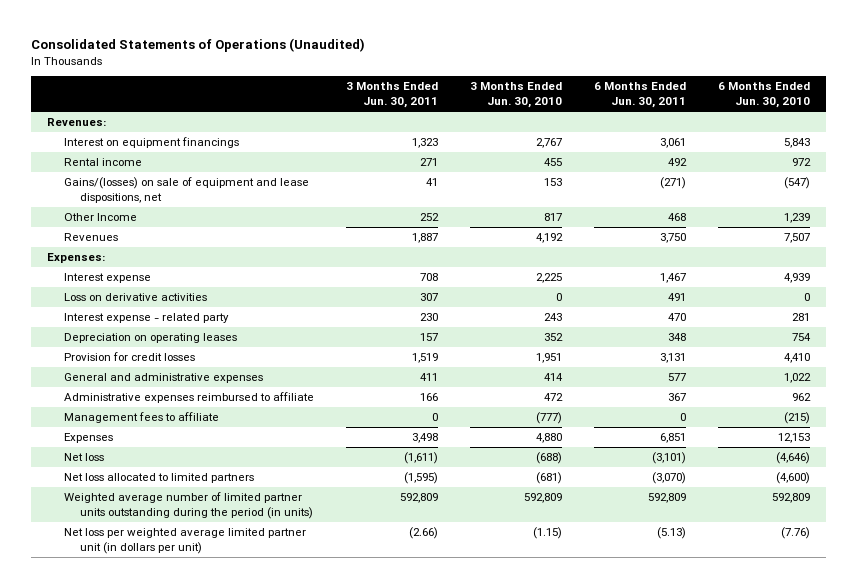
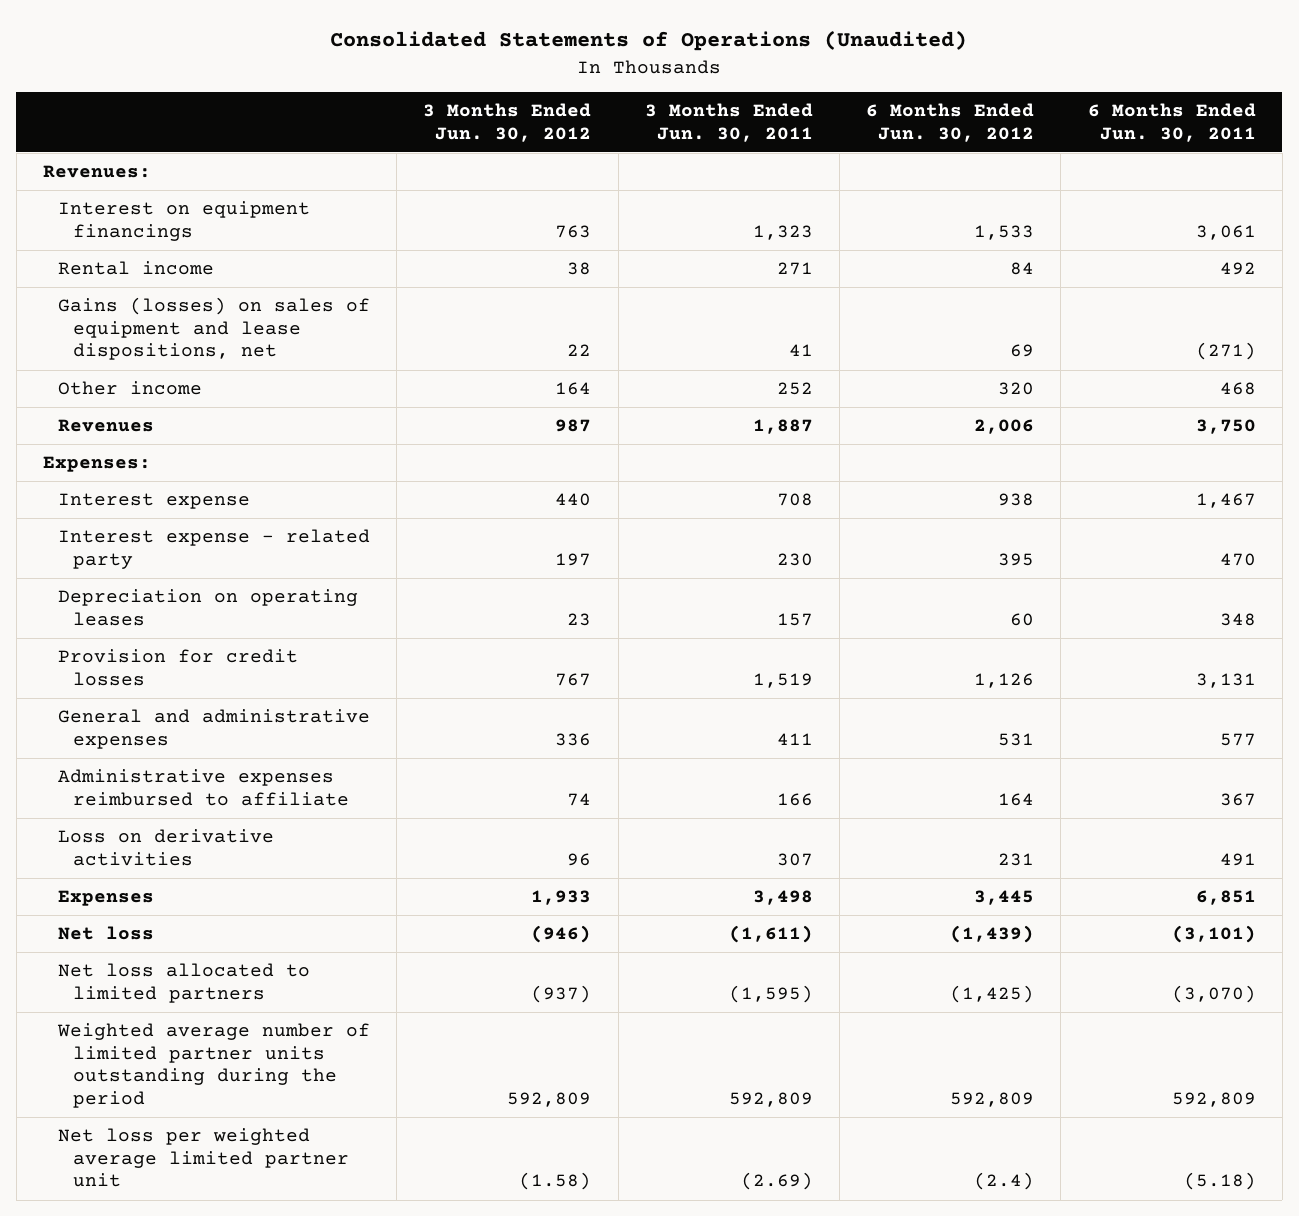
[469,82,562,109] 3 Months Ended Jun. 30, 2010 -> none
[717,82,810,109] 6 Months Ended Jun. 30, 2010 -> none
none -> [423,103,592,142] 3 Months Ended Jun. 30, 2012
none -> [866,103,1035,142] 6 Months Ended Jun. 30, 2012
[63,177,309,204] Gains/(losses) on sale of equipment and lease dispositions, net -> [57,297,370,361] Gains (losses) on sales of equipment and lease dispositions, net
[63,213,137,222] Other Income -> [57,381,202,396] Other income
[63,412,219,424] Management fees to affiliate -> none
[63,293,207,302] Loss on derivative activities -> [57,829,274,866] Loss on derivative activities
[63,492,314,520] Weighted average number of limited partner units outstanding during the period (in units) -> [56,1023,370,1108] Weighted average number of limited partner units outstanding during the period
[63,528,306,555] Net loss per weighted average limited partner unit (in dollars per unit) -> [57,1128,349,1188] Net loss per weighted average limited partner unit
[408,527,438,540] (2.66) -> [740,1172,813,1191] (2.69)
[656,527,686,540] (5.13) -> [1183,1172,1256,1191] (5.18)

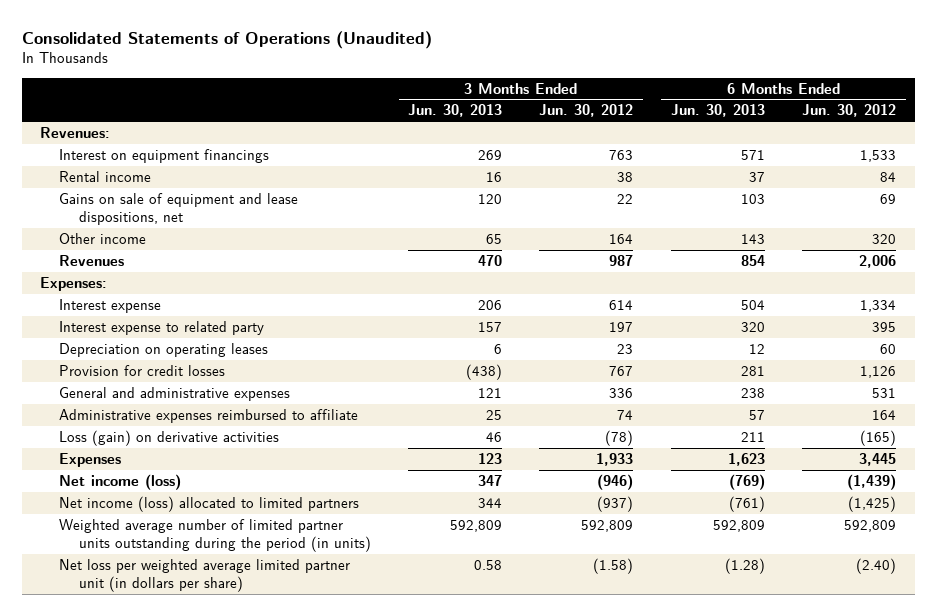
[644,103,813,142] 3 Months Ended Jun. 30, 2011 -> none
[1087,103,1256,142] 6 Months Ended Jun. 30, 2011 -> none
none -> [407,104,502,118] Jun. 30, 2013
none -> [670,104,765,118] Jun. 30, 2013
[57,297,370,361] Gains (losses) on sales of equipment and lease dispositions, net -> [59,192,299,225] Gains on sale of equipment and lease dispositions, net
[555,493,592,507] 440 -> [609,299,634,310] 614
[998,493,1035,507] 938 -> [860,299,897,312] 1,334
[57,529,370,569] Interest expense - related party -> [59,320,265,335] Interest expense to related party
[57,829,274,866] Loss on derivative activities -> [59,429,280,446] Loss (gain) on derivative activities
[567,852,592,866] 96 -> [605,429,634,446] (78)
[998,852,1035,866] 231 -> [860,429,897,446] (165)
[57,926,154,941] Net loss -> [59,473,182,490] Net income (loss)
[57,963,310,1003] Net loss allocated to limited partners -> [59,495,360,512] Net income (loss) allocated to limited partners
[56,1023,370,1108] Weighted average number of limited partner units outstanding during the period -> [59,518,371,552] Weighted average number of limited partner units outstanding during the period (in units)
[57,1128,349,1188] Net loss per weighted average limited partner unit -> [59,558,351,592] Net loss per weighted average limited partner unit (in dollars per share)
[974,1172,1035,1191] (2.4) -> [856,557,897,574] (2.40)

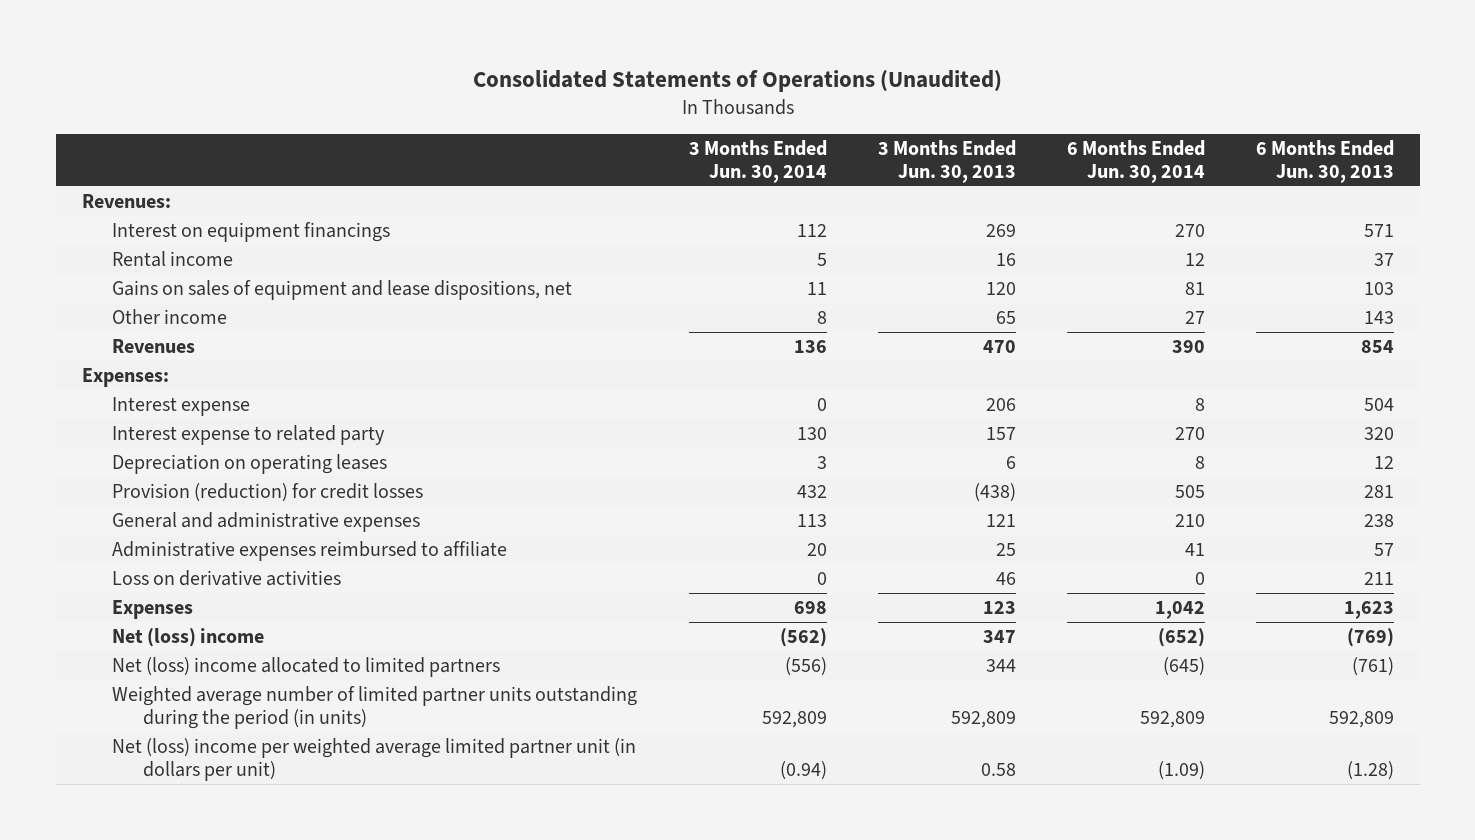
[539,104,634,118] Jun. 30, 2012 -> none
[802,104,897,118] Jun. 30, 2012 -> none
none -> [688,139,827,184] 3 Months Ended Jun. 30, 2014
none -> [1066,139,1205,184] 6 Months Ended Jun. 30, 2014
[59,192,299,225] Gains on sale of equipment and lease dispositions, net -> [112,280,573,301] Gains on sales of equipment and lease dispositions, net
[59,364,226,376] Provision for credit losses -> [112,483,424,503] Provision (reduction) for credit losses
[59,429,280,446] Loss (gain) on derivative activities -> [112,570,342,587] Loss on derivative activities
[59,473,182,490] Net income (loss) -> [112,628,265,648] Net (loss) income
[59,495,360,512] Net income (loss) allocated to limited partners -> [112,657,501,678] Net (loss) income allocated to limited partners
[59,558,351,592] Net loss per weighted average limited partner unit (in dollars per share) -> [112,738,637,782] Net (loss) income per weighted average limited partner unit (in dollars per unit)

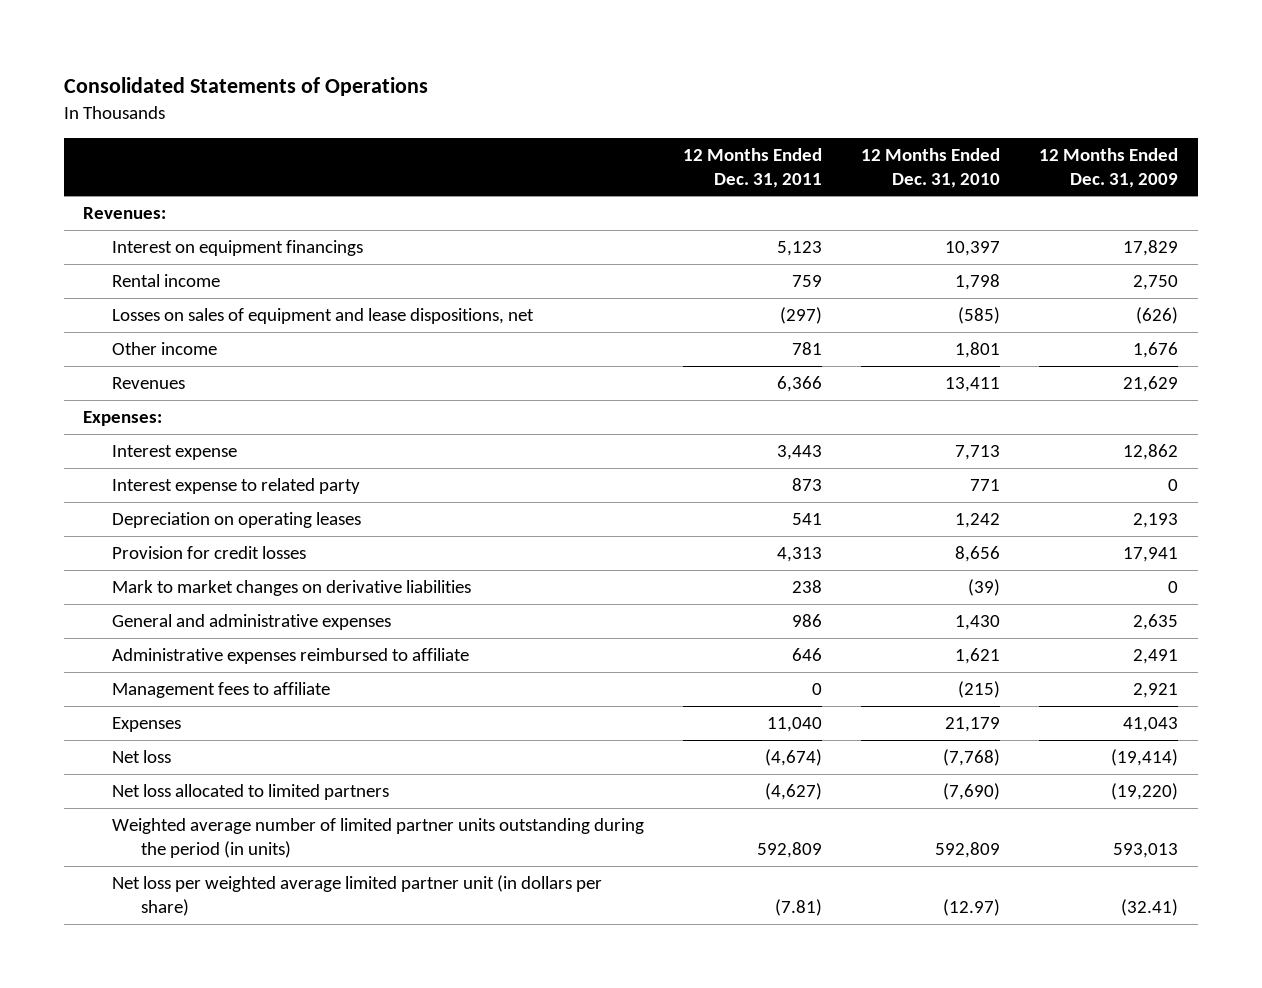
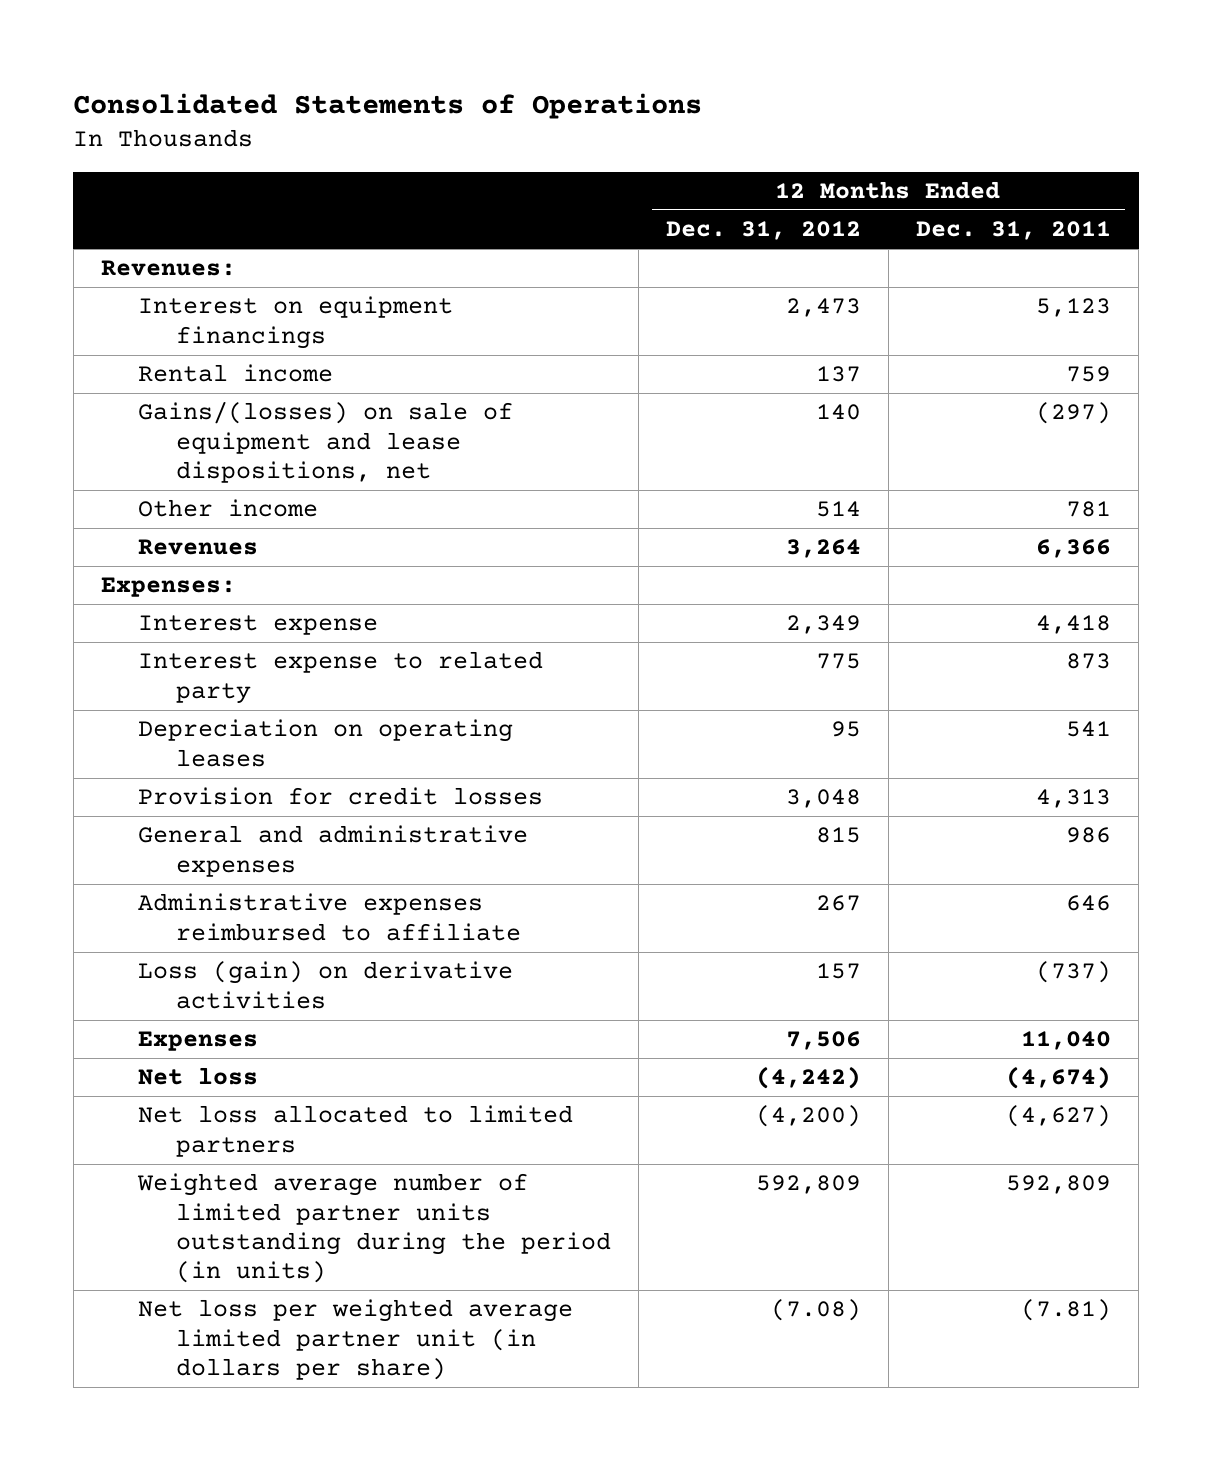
[861,147,1001,188] 12 Months Ended Dec. 31, 2010 -> none
[1039,147,1179,188] 12 Months Ended Dec. 31, 2009 -> none
none -> [665,221,861,241] Dec. 31, 2012
[112,308,535,325] Losses on sales of equipment and lease dispositions, net -> [138,401,514,483] Gains/(losses) on sale of equipment and lease dispositions, net
[777,445,823,461] 3,443 -> [1036,615,1112,635] 4,418
[112,580,472,597] Mark to market changes on derivative liabilities -> none
[112,682,331,699] Management fees to affiliate -> none
none -> [138,961,514,1009] Loss (gain) on derivative activities

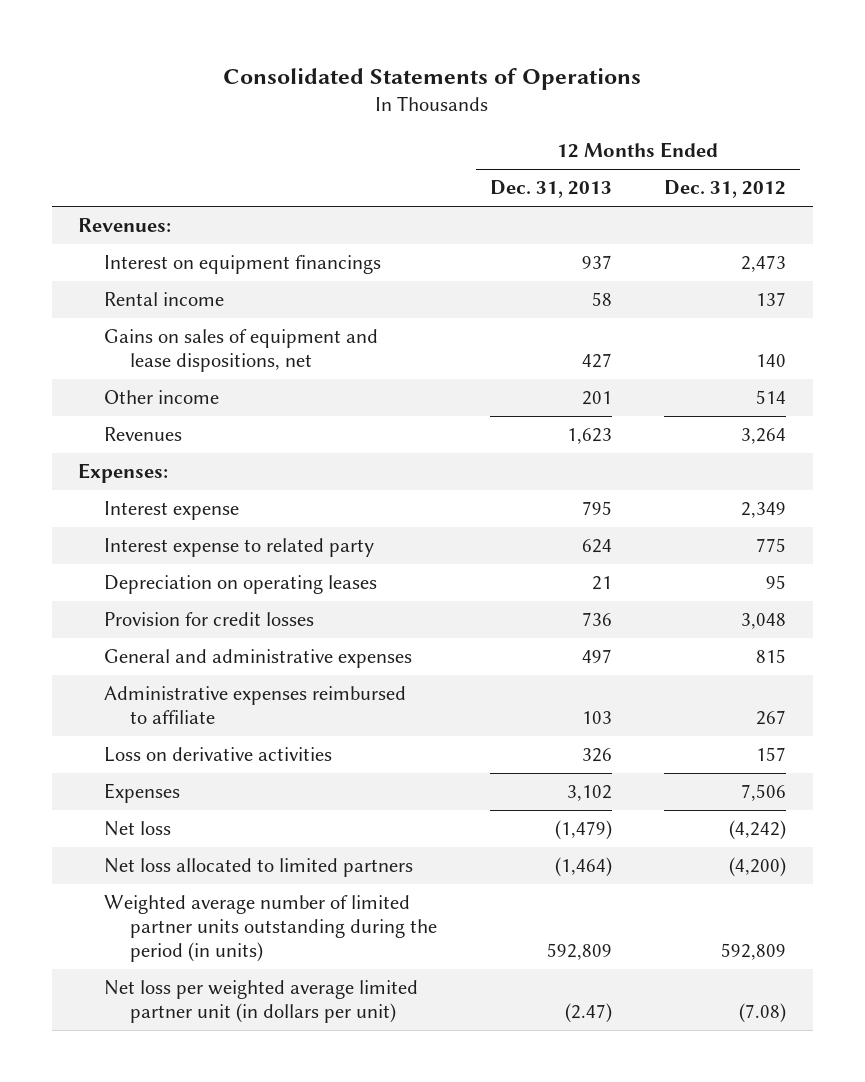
[916,221,1112,241] Dec. 31, 2011 -> none
none -> [489,180,612,199] Dec. 31, 2013
[138,401,514,483] Gains/(losses) on sale of equipment and lease dispositions, net -> [103,329,378,373] Gains on sales of equipment and lease dispositions, net
[138,961,514,1009] Loss (gain) on derivative activities -> [103,747,332,763] Loss on derivative activities
[138,1299,574,1380] Net loss per weighted average limited partner unit (in dollars per share) -> [103,980,418,1024] Net loss per weighted average limited partner unit (in dollars per unit)

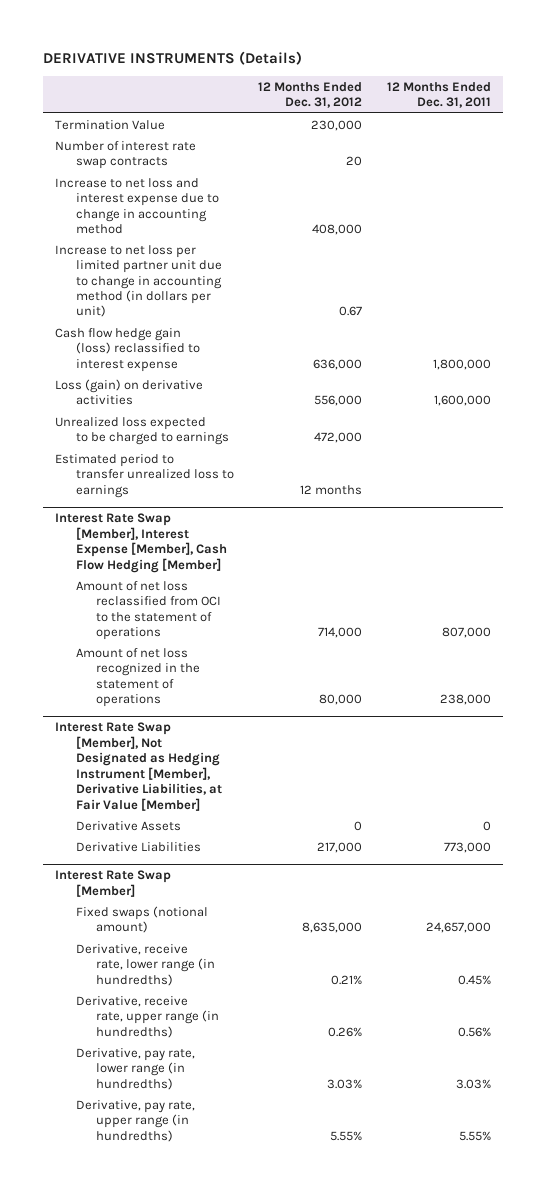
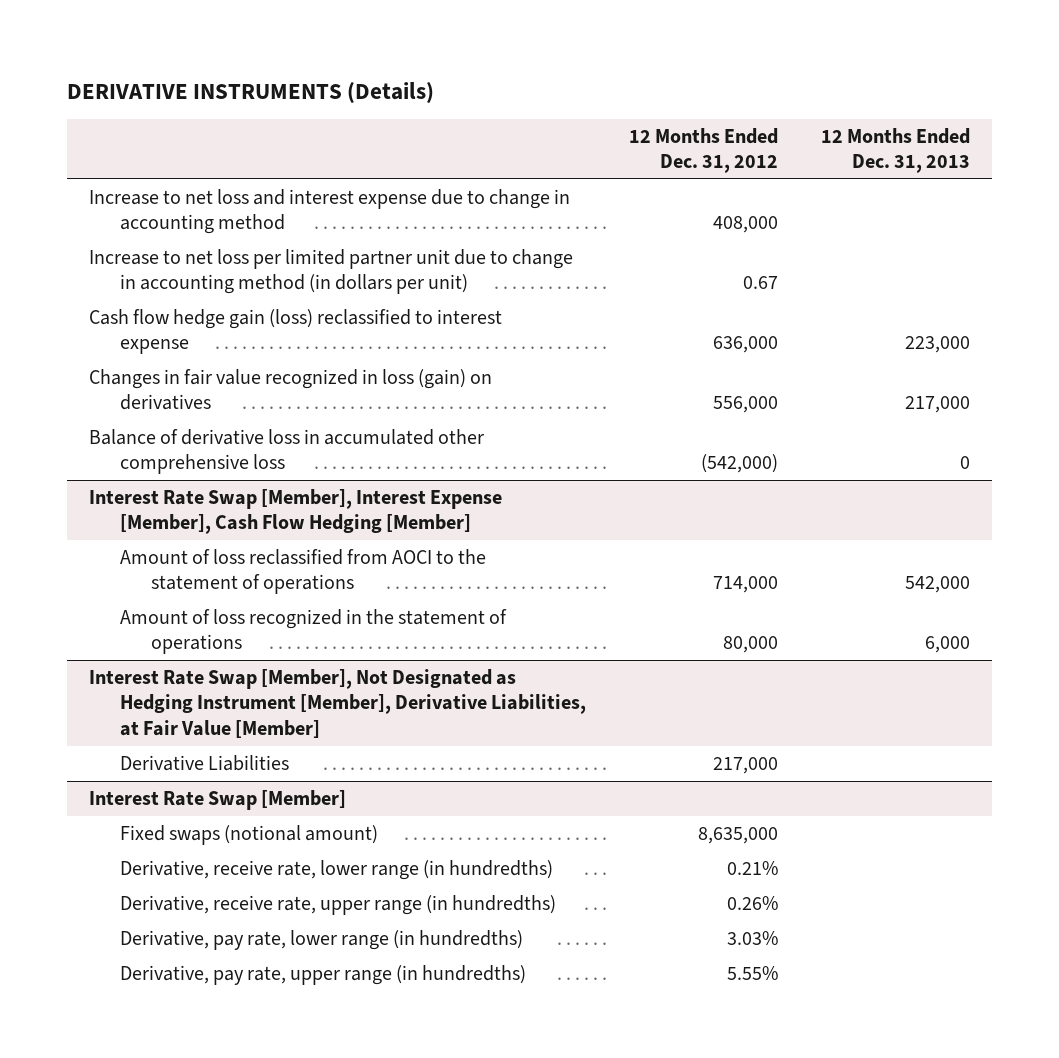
[386,81,491,109] 12 Months Ended Dec. 31, 2011 -> none
none -> [821,127,971,173] 12 Months Ended Dec. 31, 2013
[55,119,166,130] Termination Value -> none
[55,140,197,170] Number of interest rate swap contracts -> none
[55,416,229,446] Unrealized loss expected to be charged to earnings -> none
[55,453,234,498] Estimated period to transfer unrealized loss to earnings -> none
[55,378,204,406] Loss (gain) on derivative activities -> [88,369,492,411] Changes in fair value recognized in loss (gain) on derivatives
none -> [88,429,484,475] Balance of derivative loss in accumulated other comprehensive loss
[75,580,222,641] Amount of net loss reclassified from OCI to the statement of operations -> [119,549,486,595] Amount of loss reclassified from AOCI to the statement of operations
[75,647,201,708] Amount of net loss recognized in the statement of operations -> [119,609,507,655] Amount of loss recognized in the statement of operations
[75,820,181,831] Derivative Assets -> none

